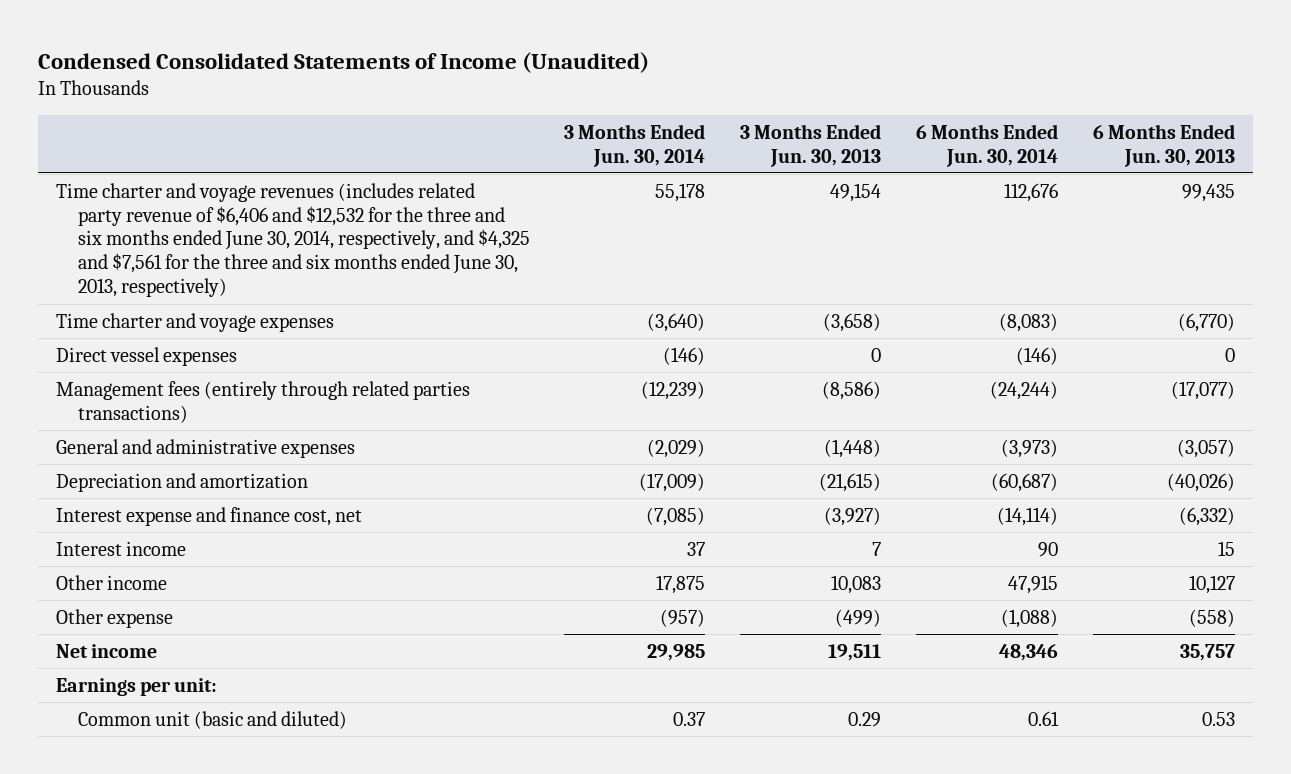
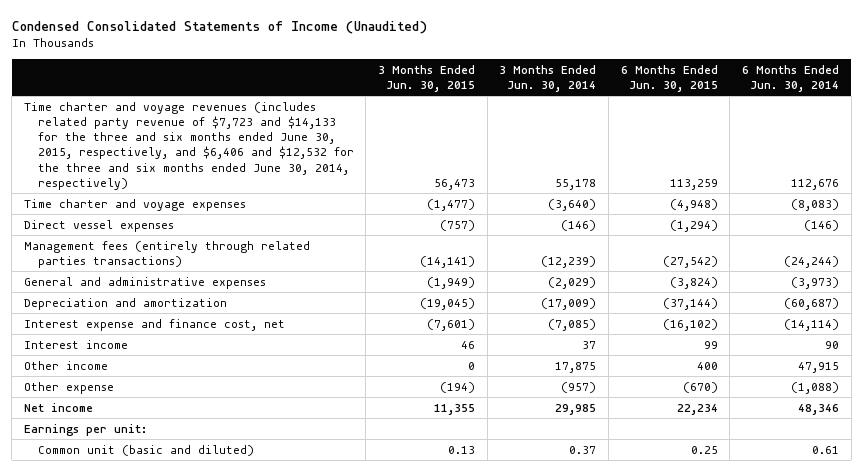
[740,123,882,167] 3 Months Ended Jun. 30, 2013 -> none
[1093,123,1236,167] 6 Months Ended Jun. 30, 2013 -> none
none -> [377,64,475,93] 3 Months Ended Jun. 30, 2015
none -> [620,64,718,93] 6 Months Ended Jun. 30, 2015
[55,182,530,298] Time charter and voyage revenues (includes related party revenue of $6,406 and $12,532 for the three and six months ended June 30, 2014, respectively, and $4,325 and $7,561 for the three and six months ended June 30, 2013, respectively) -> [24,101,354,190] Time charter and voyage revenues (includes related party revenue of $7,723 and $14,133 for the three and six months ended June 30, 2015, respectively, and $6,406 and $12,532 for the three and six months ended June 30, 2014, respectively)

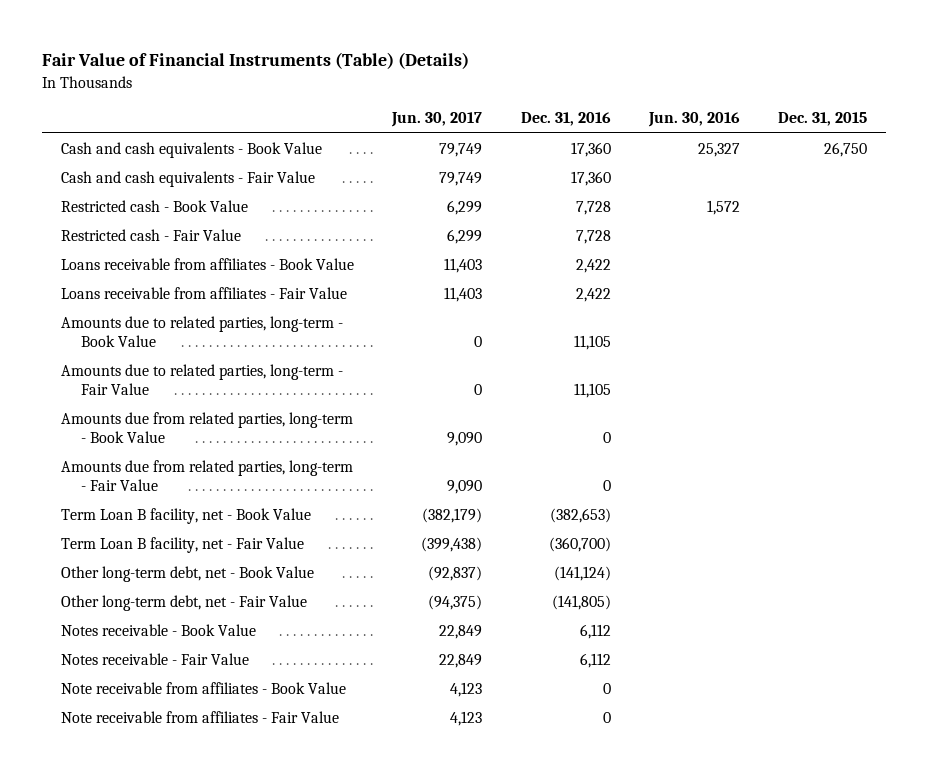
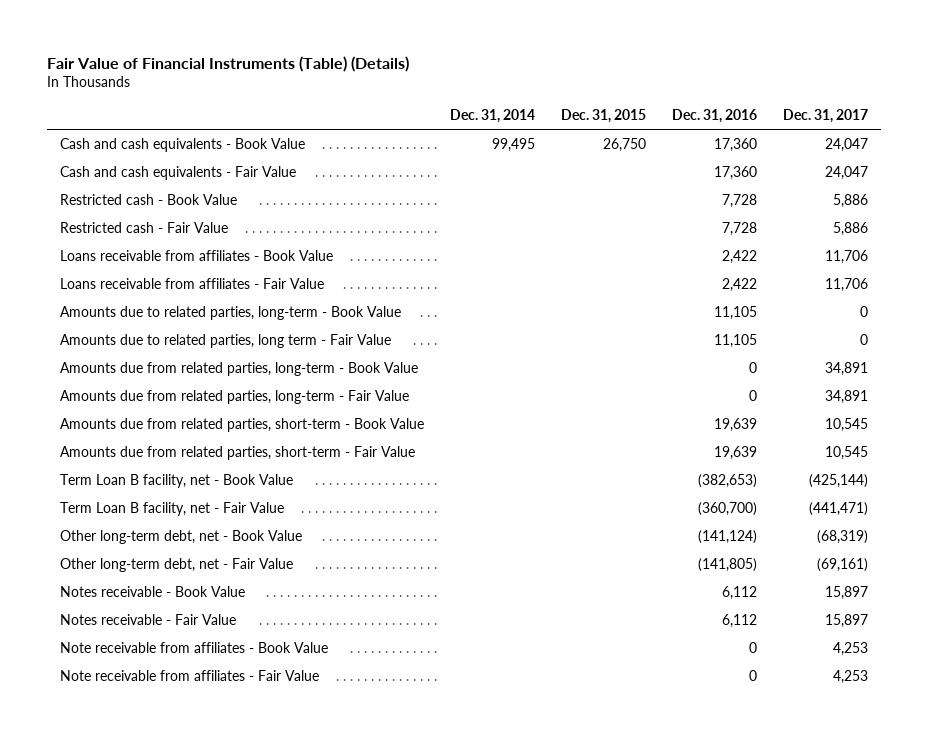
[391,112,483,128] Jun. 30, 2017 -> none
[647,112,740,128] Jun. 30, 2016 -> none
none -> [450,109,536,124] Dec. 31, 2014
none -> [782,109,868,124] Dec. 31, 2017
[61,363,344,395] Amounts due to related parties, long-term - Fair Value -> [60,333,392,348] Amounts due to related parties, long term - Fair Value
none -> [60,417,425,432] Amounts due from related parties, short-term - Book Value
none -> [60,445,416,460] Amounts due from related parties, short-term - Fair Value

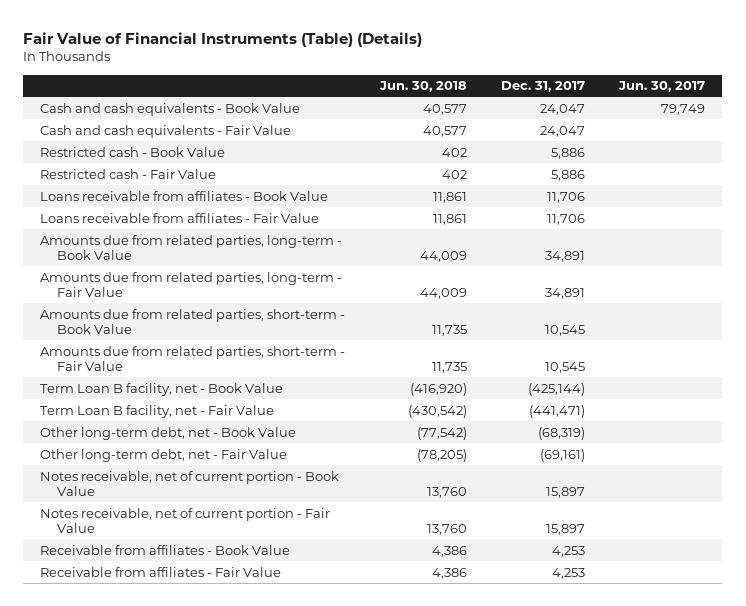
[450,109,536,124] Dec. 31, 2014 -> none
[561,109,647,124] Dec. 31, 2015 -> none
[672,109,758,124] Dec. 31, 2016 -> none
none -> [378,81,467,93] Jun. 30, 2018
none -> [618,81,706,93] Jun. 30, 2017
[60,305,402,320] Amounts due to related parties, long-term - Book Value -> none
[60,333,392,348] Amounts due to related parties, long term - Fair Value -> none
[60,585,246,597] Notes receivable - Book Value -> [40,470,340,496] Notes receivable, net of current portion - Book Value
[60,613,237,625] Notes receivable - Fair Value -> [40,507,331,533] Notes receivable, net of current portion - Fair Value
[60,641,329,653] Note receivable from affiliates - Book Value -> [40,544,291,555] Receivable from affiliates - Book Value
[60,669,320,681] Note receivable from affiliates - Fair Value -> [40,566,282,577] Receivable from affiliates - Fair Value

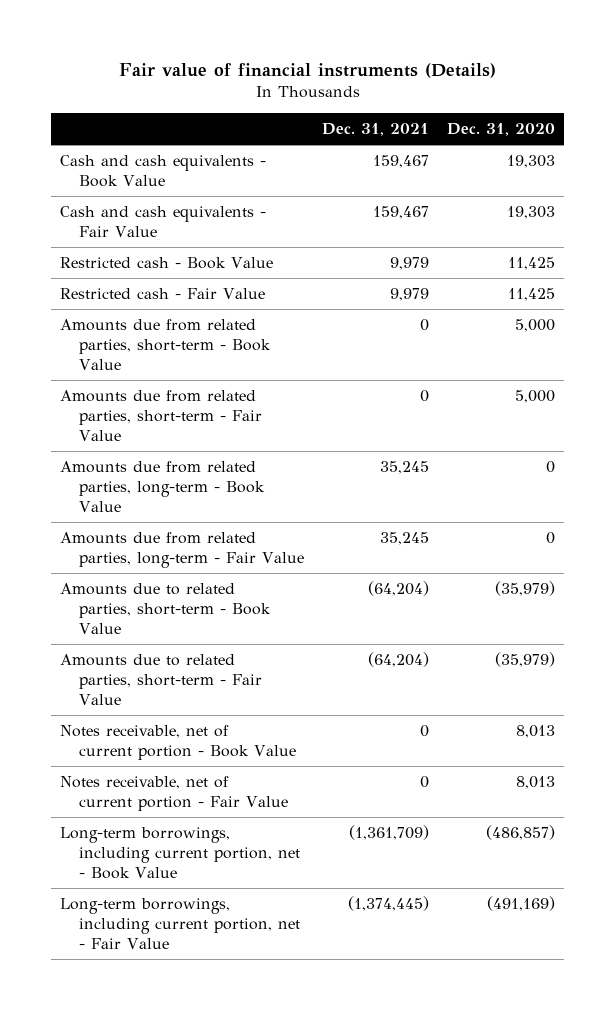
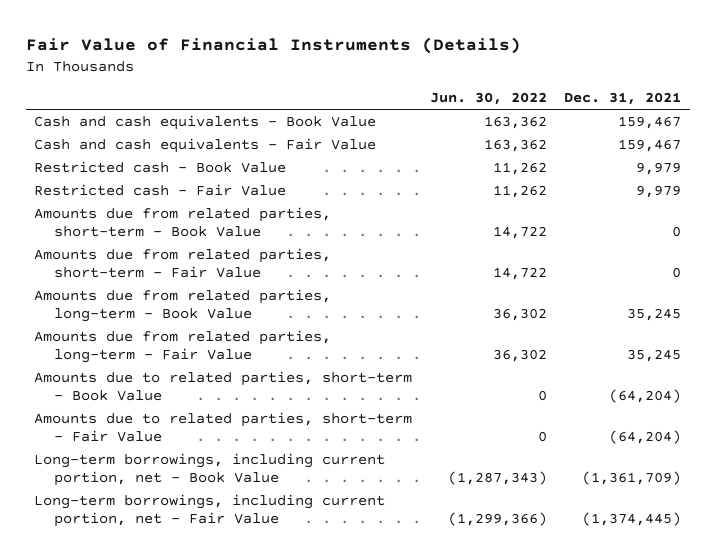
[118,62,496,78] Fair value of financial instruments (Details) -> [25,36,521,54] Fair Value of Financial Instruments (Details)
[446,122,555,136] Dec. 31, 2020 -> none
none -> [429,92,547,106] Jun. 30, 2022
[60,724,297,760] Notes receivable, net of current portion - Book Value -> none
[60,775,289,811] Notes receivable, net of current portion - Fair Value -> none

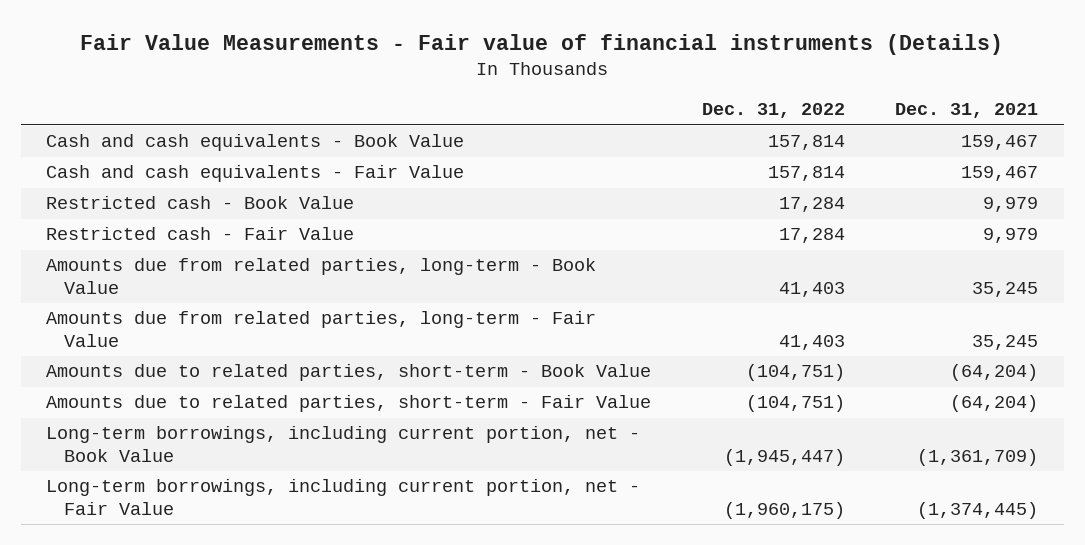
[25,36,521,54] Fair Value of Financial Instruments (Details) -> [80,34,1004,56] Fair Value Measurements - Fair value of financial instruments (Details)
[429,92,547,106] Jun. 30, 2022 -> none
none -> [701,103,845,119] Dec. 31, 2022
[34,207,332,238] Amounts due from related parties, short-term - Book Value -> none
[34,248,332,279] Amounts due from related parties, short-term - Fair Value -> none

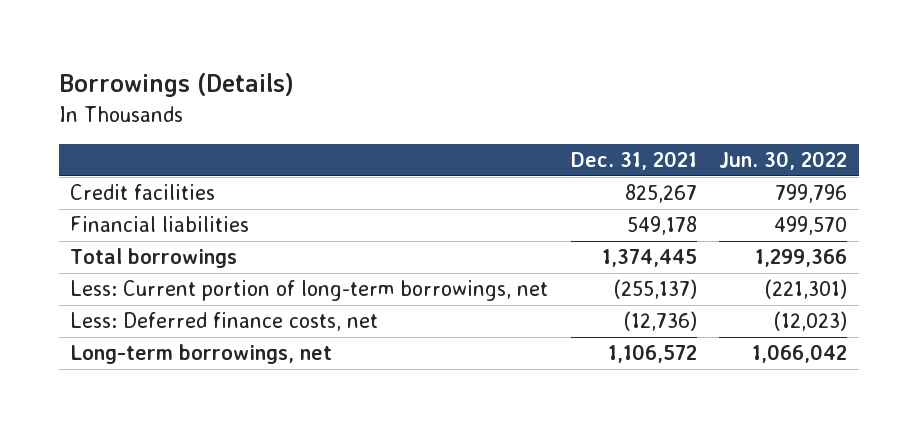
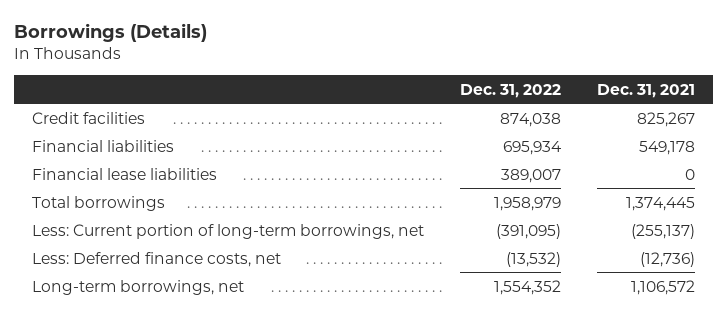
[719,150,848,170] Jun. 30, 2022 -> none
none -> [460,83,562,98] Dec. 31, 2022
none -> [32,167,218,180] Financial lease liabilities

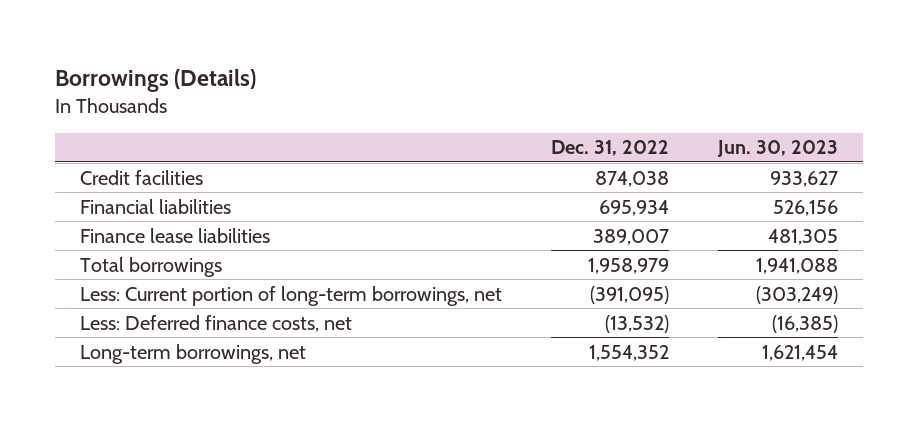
[597,83,696,98] Dec. 31, 2021 -> none
none -> [717,140,839,158] Jun. 30, 2023
[32,167,218,180] Financial lease liabilities -> [79,227,270,243] Finance lease liabilities

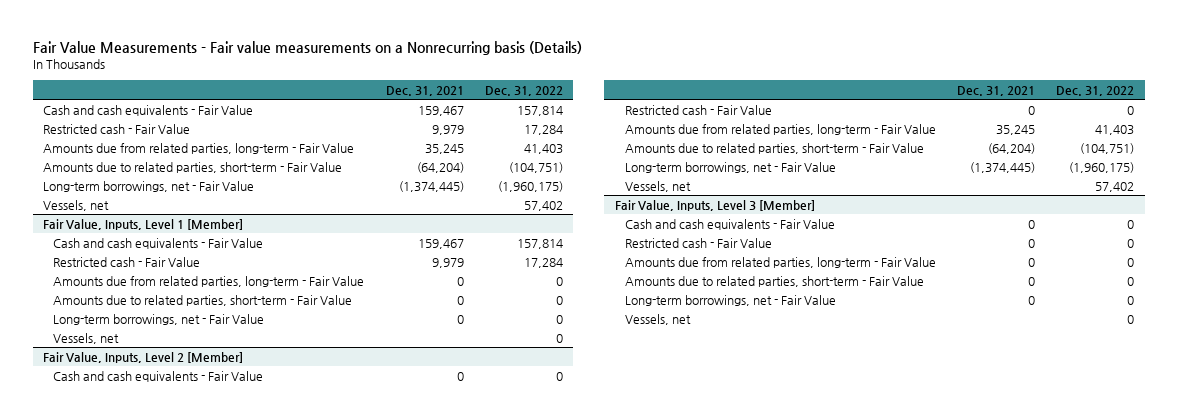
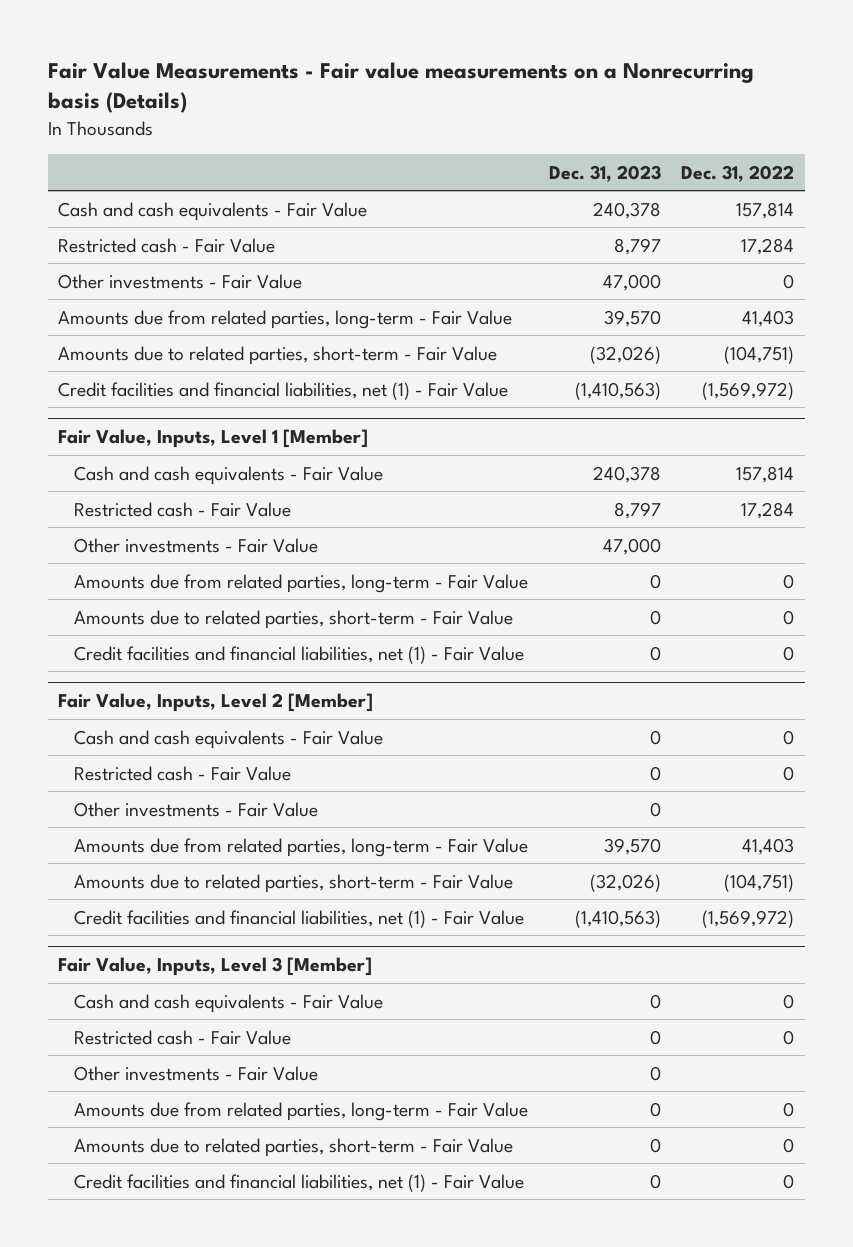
[385,86,464,97] Dec. 31, 2021 -> none
none -> [548,164,661,182] Dec. 31, 2023
none -> [58,273,303,289] Other investments - Fair Value
[43,199,110,211] Vessels, net -> none
[43,180,255,192] Long-term borrowings, net - Fair Value -> [58,381,509,400] Credit facilities and financial liabilities, net (1) - Fair Value
[497,180,563,192] (1,960,175) -> [702,381,795,400] (1,569,972)
none -> [73,537,318,553] Other investments - Fair Value
[53,332,120,344] Vessels, net -> none
[53,313,265,325] Long-term borrowings, net - Fair Value -> [73,645,524,664] Credit facilities and financial liabilities, net (1) - Fair Value
none -> [73,801,318,817] Other investments - Fair Value
[624,180,691,192] Vessels, net -> none
[624,161,836,173] Long-term borrowings, net - Fair Value -> [73,909,524,928] Credit facilities and financial liabilities, net (1) - Fair Value
[1069,161,1135,173] (1,960,175) -> [702,909,795,928] (1,569,972)
none -> [73,1065,318,1081] Other investments - Fair Value
[624,313,691,325] Vessels, net -> none
[624,294,836,306] Long-term borrowings, net - Fair Value -> [73,1173,524,1192] Credit facilities and financial liabilities, net (1) - Fair Value

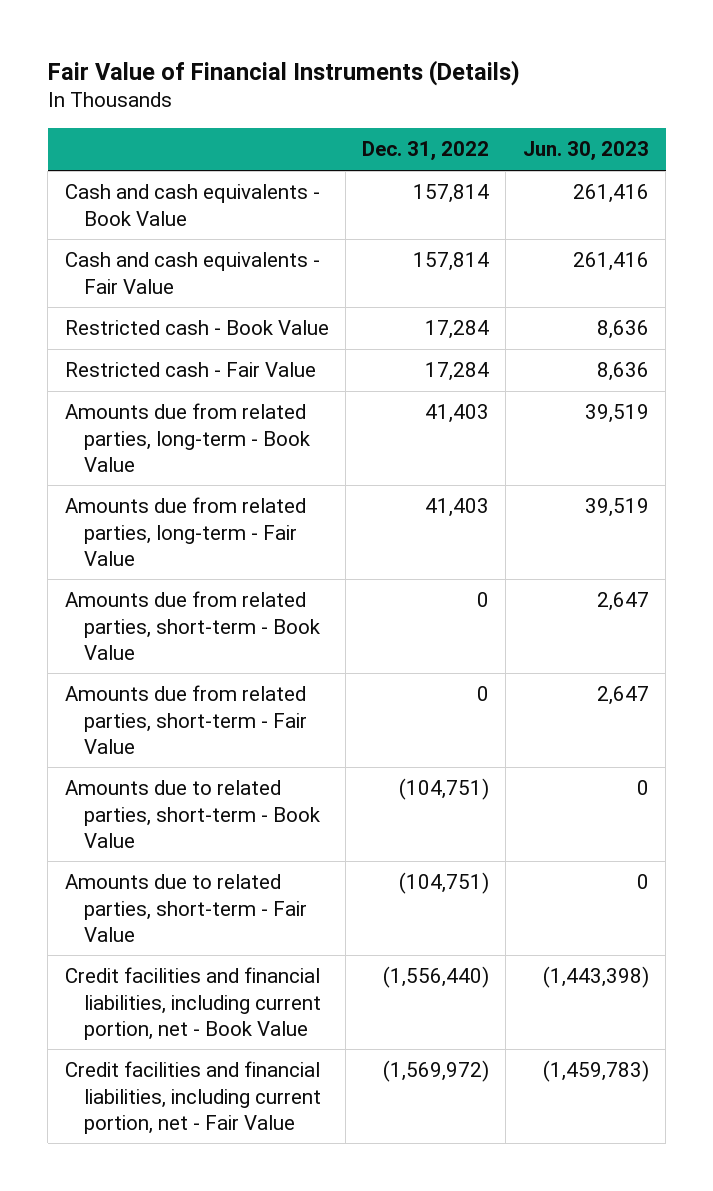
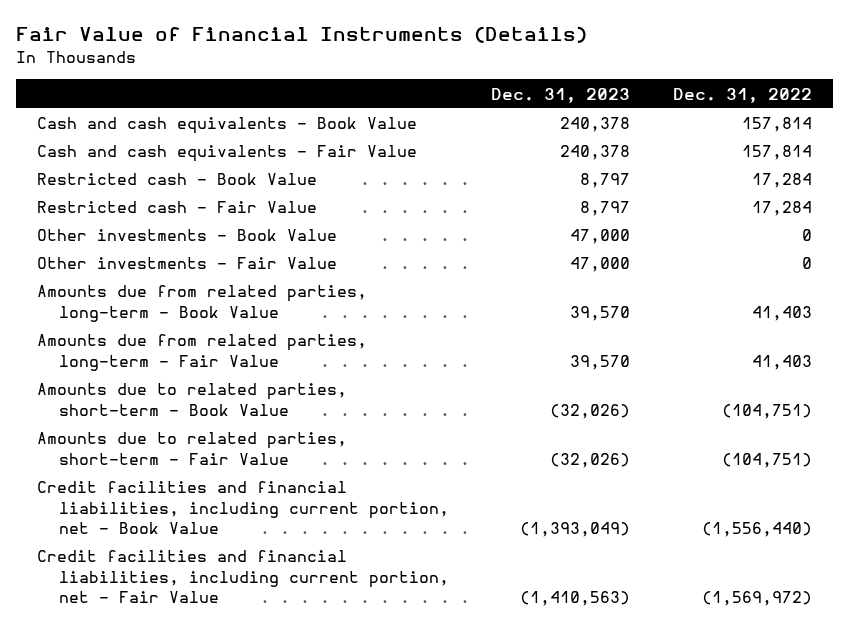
[522,141,649,162] Jun. 30, 2023 -> none
none -> [491,87,631,103] Dec. 31, 2023
none -> [37,229,338,242] Other investments - Book Value
none -> [37,257,338,270] Other investments - Fair Value
[64,591,321,660] Amounts due from related parties, short-term - Book Value -> none
[64,685,308,754] Amounts due from related parties, short-term - Fair Value -> none

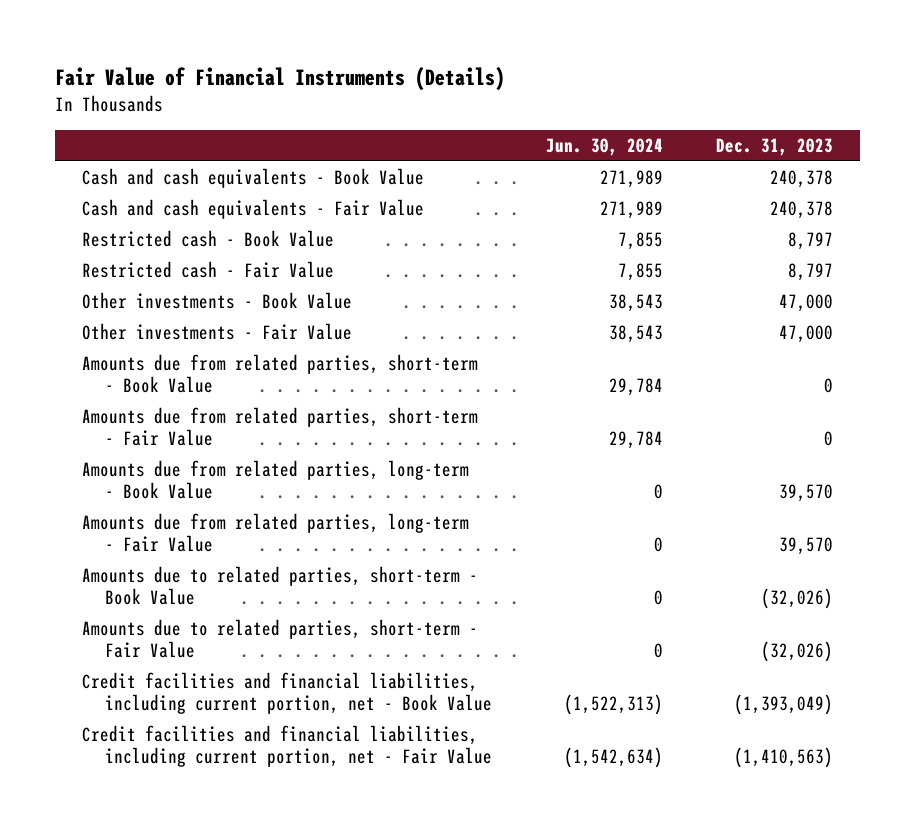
[672,87,812,103] Dec. 31, 2022 -> none
none -> [545,137,663,156] Jun. 30, 2024
none -> [82,354,479,394] Amounts due from related parties, short-term - Book Value
none -> [82,407,479,447] Amounts due from related parties, short-term - Fair Value

